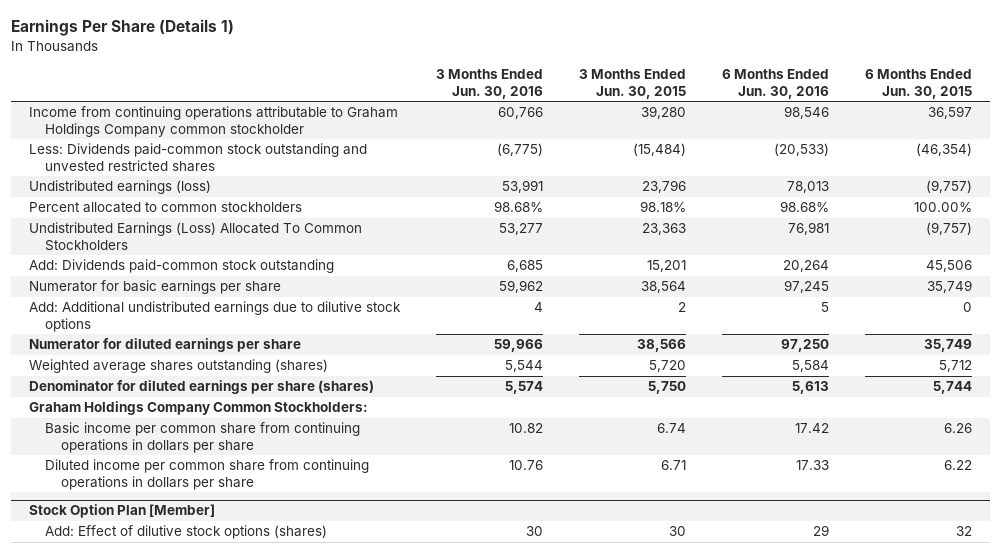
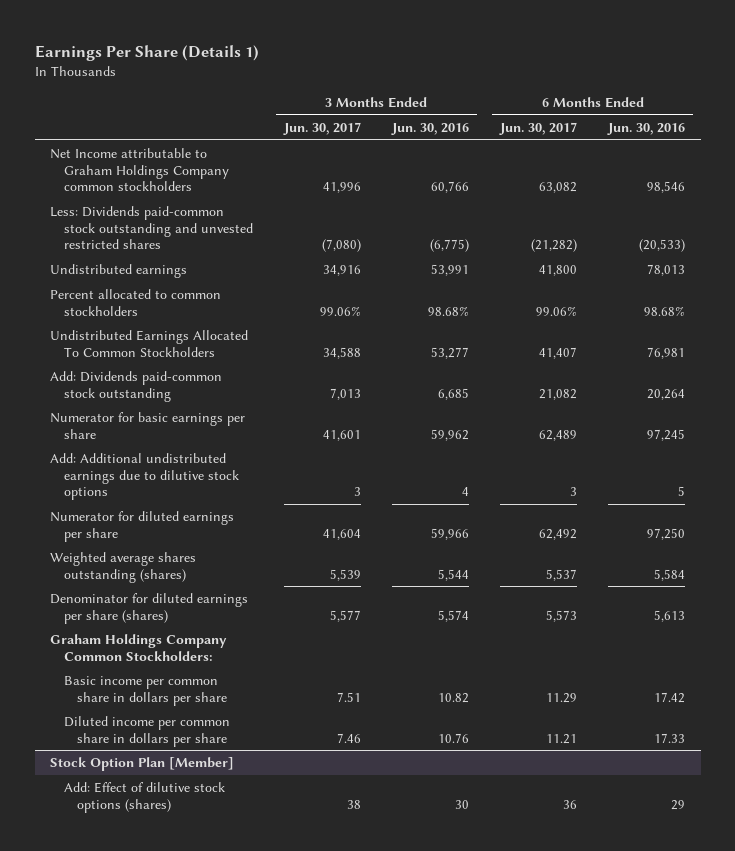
[579,69,687,99] 3 Months Ended Jun. 30, 2015 -> none
[865,69,973,99] 6 Months Ended Jun. 30, 2015 -> none
none -> [282,121,361,135] Jun. 30, 2017
none -> [499,121,578,135] Jun. 30, 2017
[29,106,399,137] Income from continuing operations attributable to Graham Holdings Company common stockholder -> [50,148,229,192] Net Income attributable to Graham Holdings Company common stockholders
[29,180,212,195] Undistributed earnings (loss) -> [50,264,188,279] Undistributed earnings
[29,222,363,251] Undistributed Earnings (Loss) Allocated To Common Stockholders -> [50,330,249,357] Undistributed Earnings Allocated To Common Stockholders
[45,422,361,453] Basic income per common share from continuing operations in dollars per share -> [63,676,228,706] Basic income per common share in dollars per share
[45,459,370,490] Diluted income per common share from continuing operations in dollars per share -> [63,716,230,747] Diluted income per common share in dollars per share

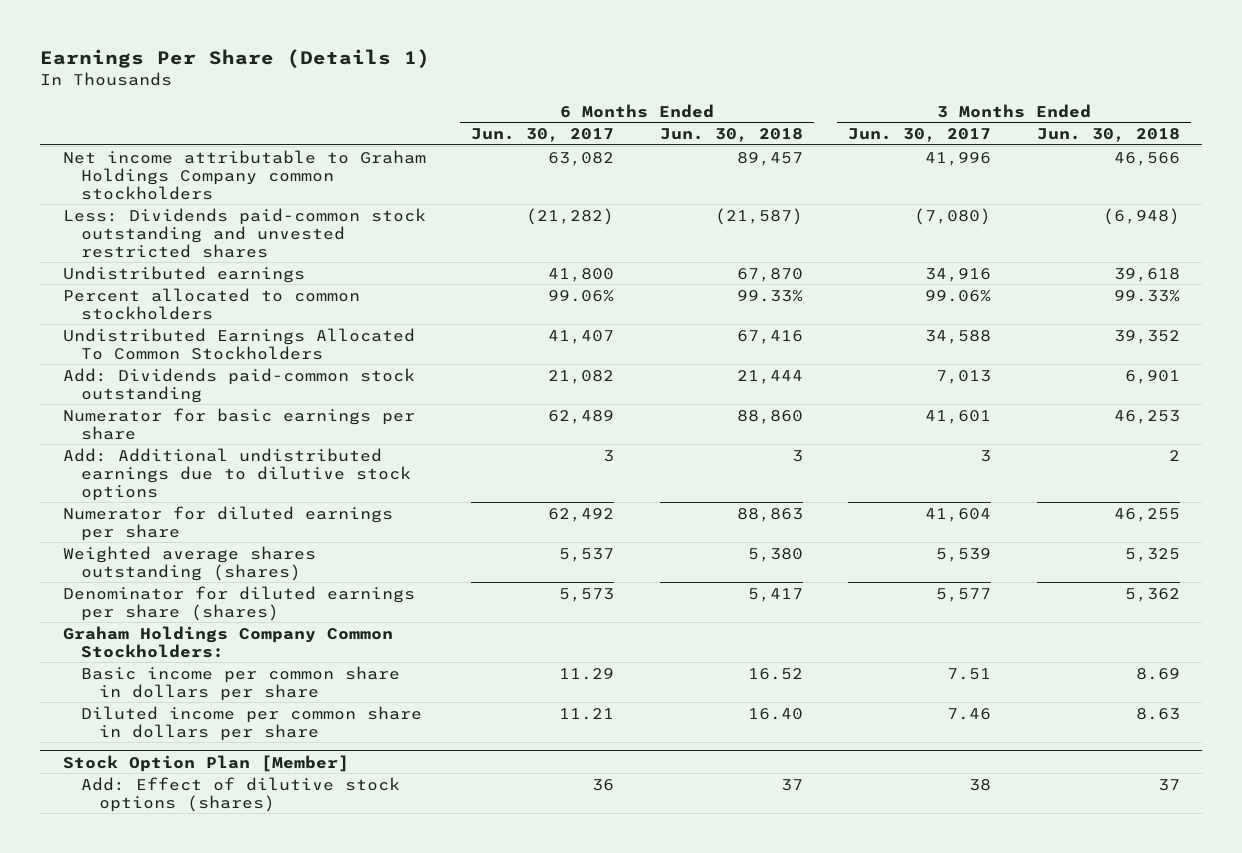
[390,122,469,135] Jun. 30, 2016 -> none
[607,122,686,135] Jun. 30, 2016 -> none
none -> [659,128,803,143] Jun. 30, 2018
none -> [1036,128,1180,143] Jun. 30, 2018
[50,148,229,192] Net Income attributable to Graham Holdings Company common stockholders -> [62,149,426,200] Net income attributable to Graham Holdings Company common stockholders

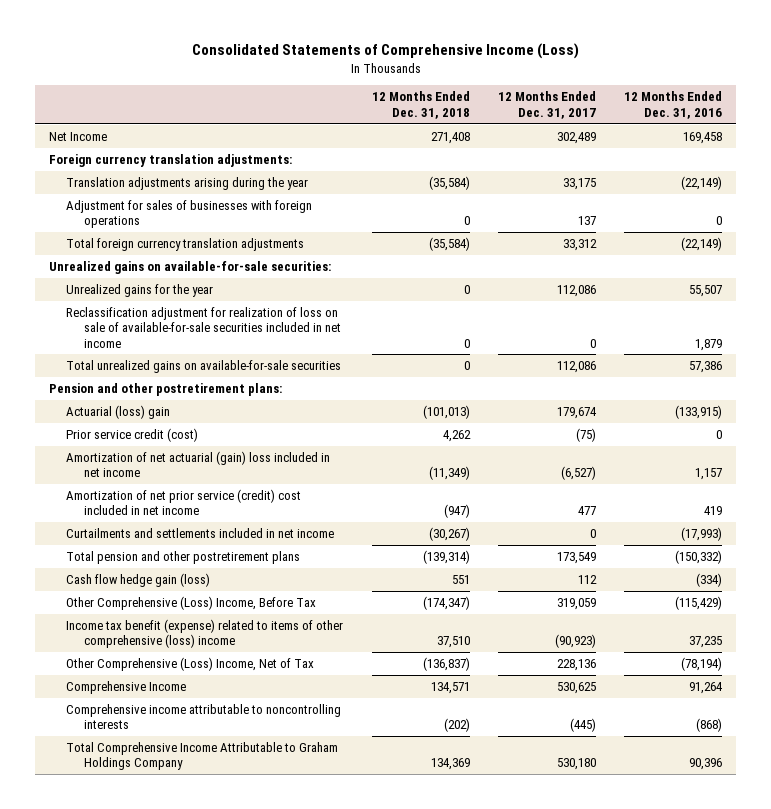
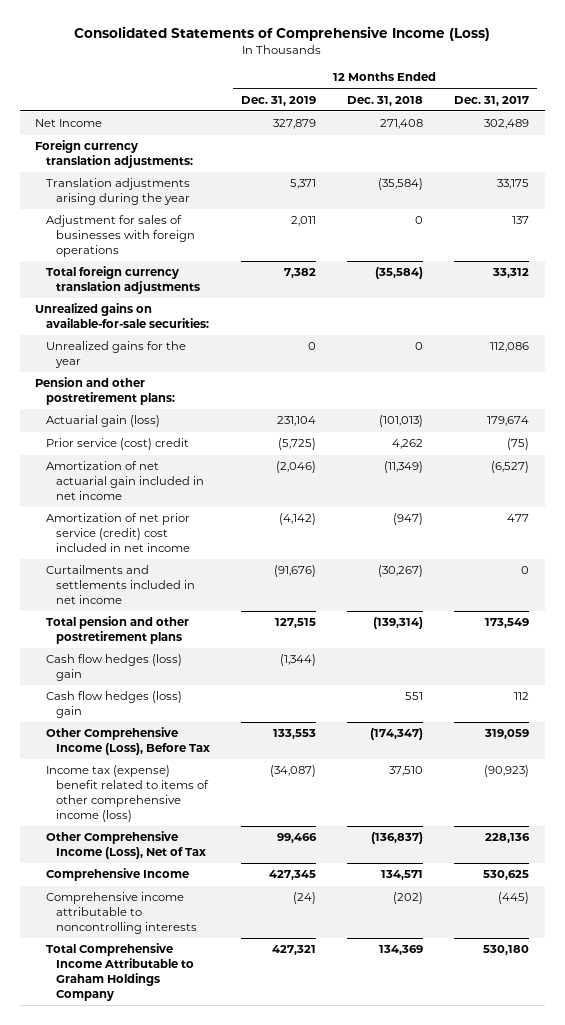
[624,91,723,119] 12 Months Ended Dec. 31, 2016 -> none
none -> [241,95,317,106] Dec. 31, 2019
[66,306,341,348] Reclassification adjustment for realization of loss on sale of available-for-sale securities included in net income -> none
[66,359,342,373] Total unrealized gains on available-for-sale securities -> none
[66,404,171,419] Actuarial (loss) gain -> [45,415,160,428] Actuarial gain (loss)
[66,427,199,442] Prior service credit (cost) -> [45,438,189,451] Prior service (cost) credit
[66,450,331,478] Amortization of net actuarial (gain) loss included in net income -> [45,461,205,500] Amortization of net actuarial gain included in net income
none -> [45,654,182,682] Cash flow hedges (loss) gain
[66,572,211,587] Cash flow hedge gain (loss) -> [45,691,182,719] Cash flow hedges (loss) gain
[66,595,317,610] Other Comprehensive (Loss) Income, Before Tax -> [45,727,211,756] Other Comprehensive Income (Loss), Before Tax
[66,618,344,649] Income tax benefit (expense) related to items of other comprehensive (loss) income -> [45,765,210,822] Income tax (expense) benefit related to items of other comprehensive income (loss)
[66,656,315,671] Other Comprehensive (Loss) Income, Net of Tax -> [45,831,207,860] Other Comprehensive Income (Loss), Net of Tax

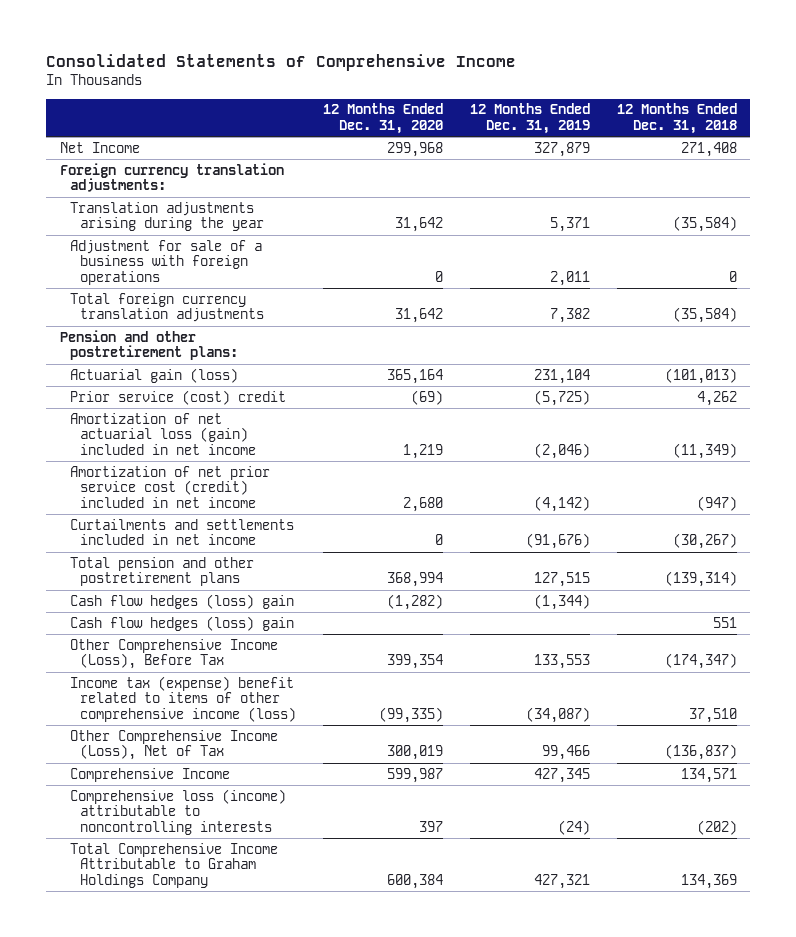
[74,26,491,42] Consolidated Statements of Comprehensive Income (Loss) -> [46,54,517,72] Consolidated Statements of Comprehensive Income
[454,95,530,106] Dec. 31, 2017 -> none
none -> [322,103,443,134] 12 Months Ended Dec. 31, 2020
[45,215,196,257] Adjustment for sales of businesses with foreign operations -> [69,239,262,286] Adjustment for sale of a business with foreign operations
[35,303,209,329] Unrealized gains on available-for-sale securities: -> none
[45,341,186,369] Unrealized gains for the year -> none
[45,461,205,500] Amortization of net actuarial gain included in net income -> [69,412,256,456] Amortization of net actuarial loss (gain) included in net income
[45,513,191,552] Amortization of net prior service (credit) cost included in net income -> [69,465,270,509] Amortization of net prior service cost (credit) included in net income
[45,892,198,934] Comprehensive income attributable to noncontrolling interests -> [69,788,286,836] Comprehensive loss (income) attributable to noncontrolling interests

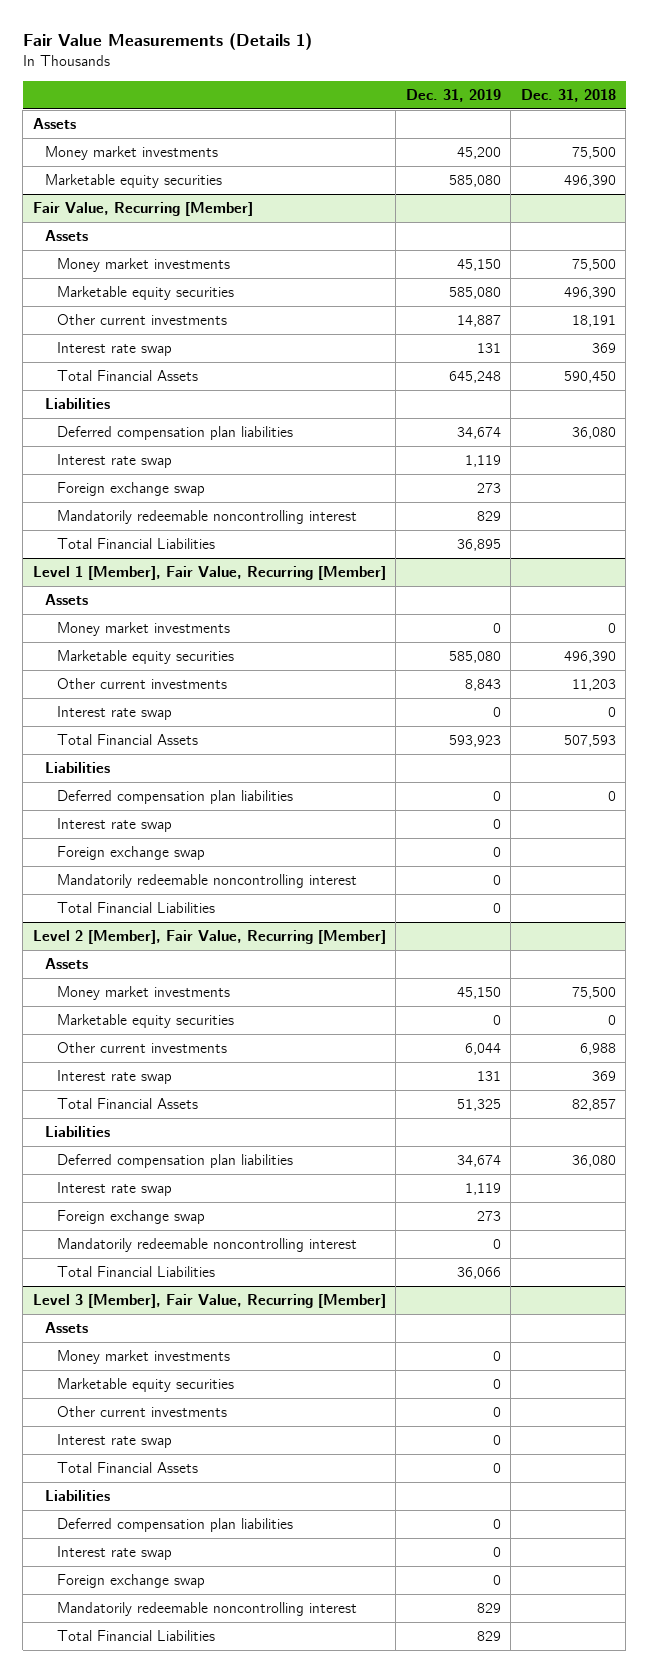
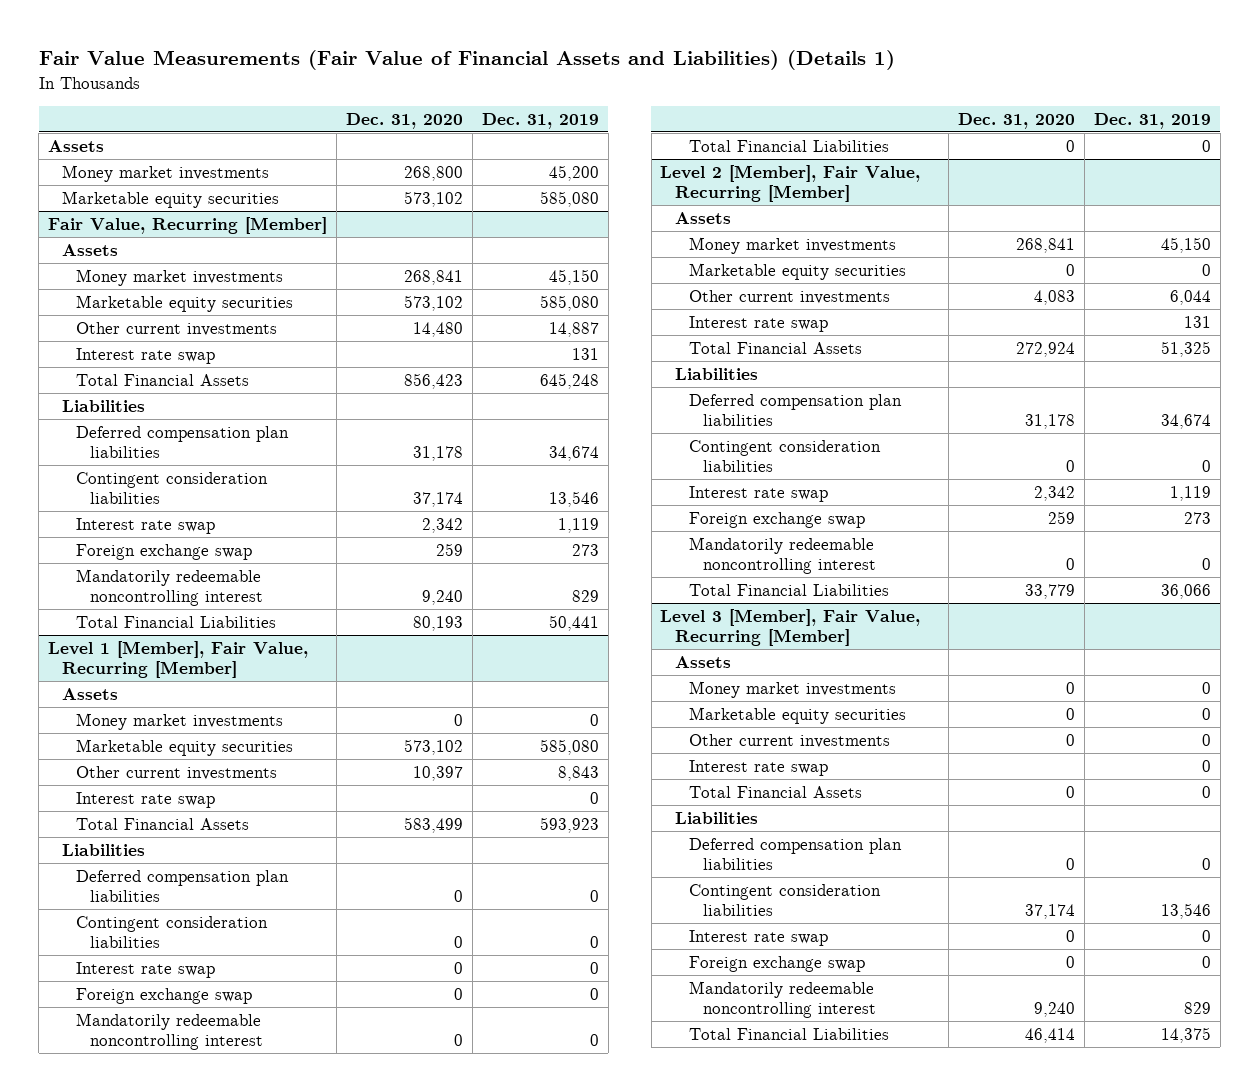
[22,33,312,51] Fair Value Measurements (Details 1) -> [38,50,895,71] Fair Value Measurements (Fair Value of Financial Assets and Liabilities) (Details 1)
[520,89,616,103] Dec. 31, 2018 -> none
none -> [345,112,463,129] Dec. 31, 2020
none -> [76,471,269,505] Contingent consideration liabilities
[456,538,501,551] 36,895 -> [548,614,599,631] 50,441
none -> [76,915,269,949] Contingent consideration liabilities
none -> [688,439,881,473] Contingent consideration liabilities
none -> [688,883,881,917] Contingent consideration liabilities
[476,1630,501,1641] 829 -> [1161,1026,1212,1043] 14,375

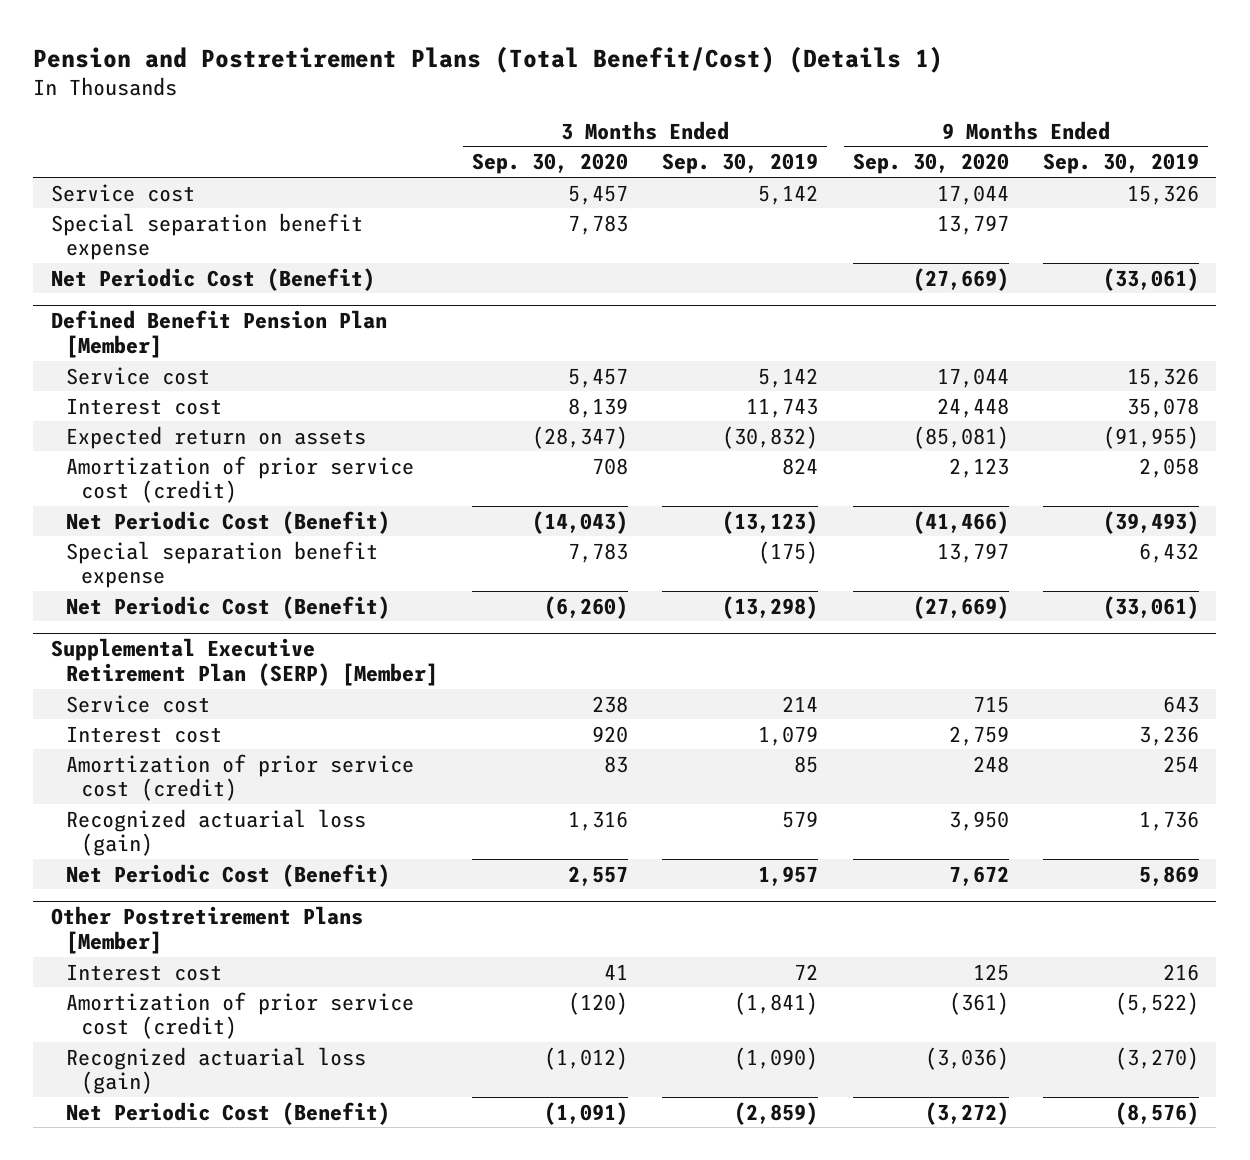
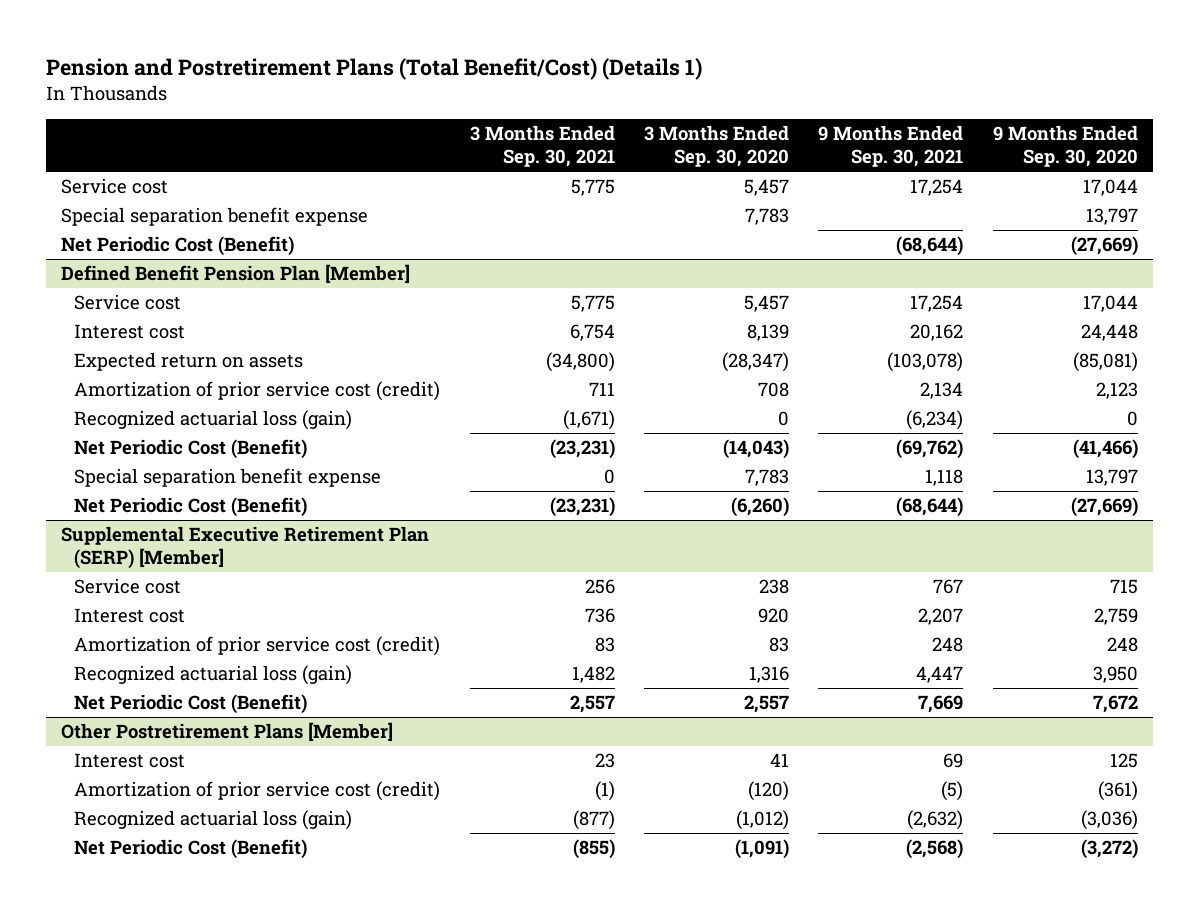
[662,153,819,175] Sep. 30, 2019 -> none
[1043,153,1200,175] Sep. 30, 2019 -> none
none -> [469,125,615,168] 3 Months Ended Sep. 30, 2021
none -> [818,125,964,168] 9 Months Ended Sep. 30, 2021
none -> [74,410,353,431] Recognized actuarial loss (gain)

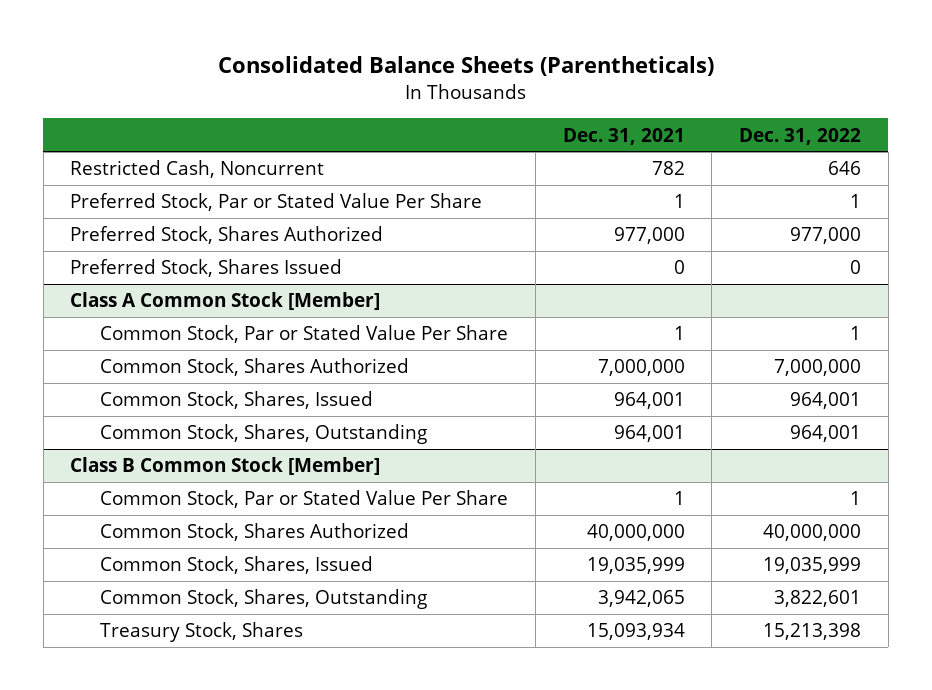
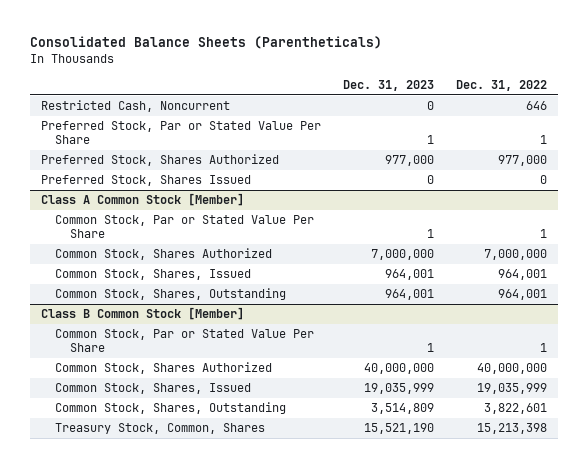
[562,127,685,145] Dec. 31, 2021 -> none
none -> [343,79,435,91] Dec. 31, 2023
[100,622,304,643] Treasury Stock, Shares -> [55,423,266,435] Treasury Stock, Common, Shares

